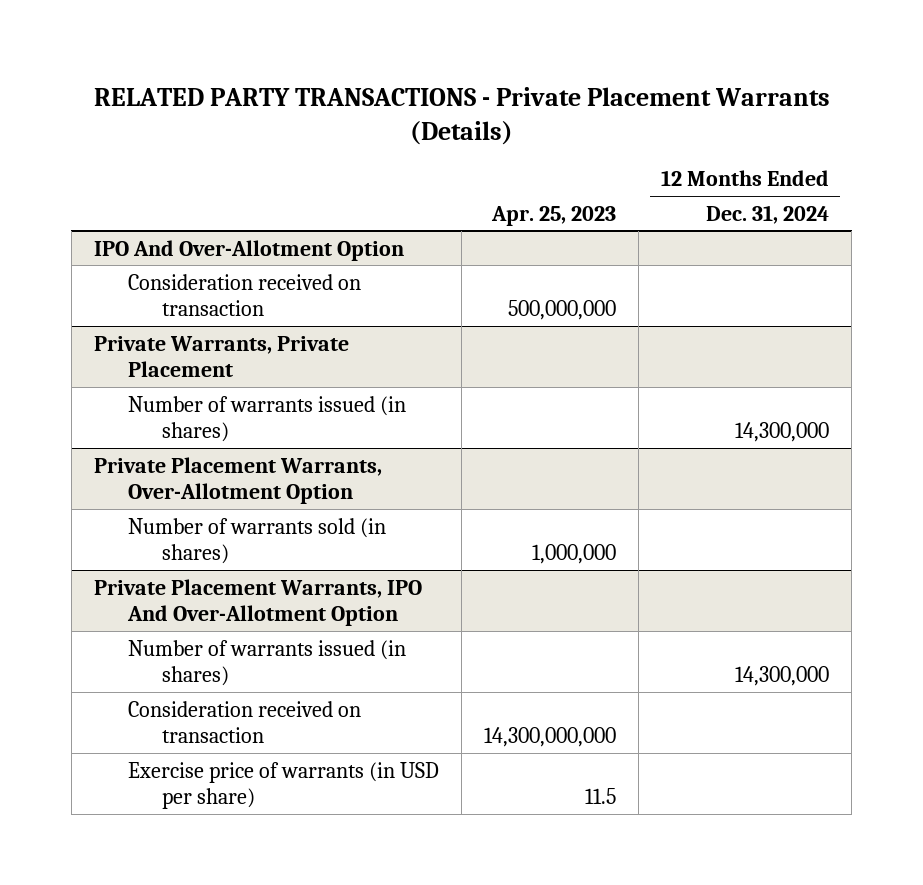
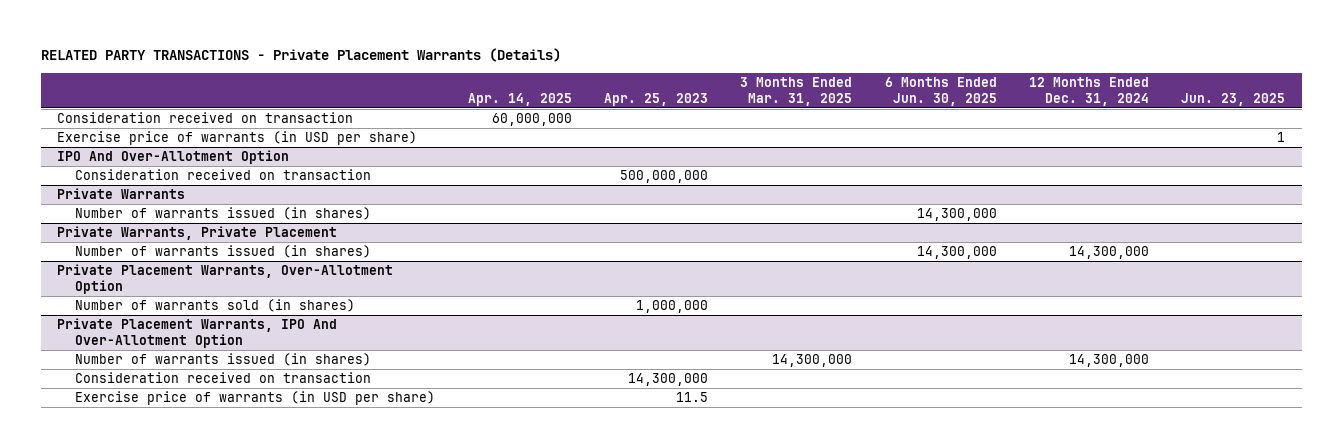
none -> [467,92,572,106] Apr. 14, 2025
none -> [740,76,853,106] 3 Months Ended Mar. 31, 2025
none -> [884,76,997,106] 6 Months Ended Jun. 30, 2025
none -> [1181,92,1286,106] Jun. 23, 2025
none -> [57,112,354,124] Consideration received on transaction
none -> [57,131,418,146] Exercise price of warrants (in USD per share)
none -> [57,188,186,200] Private Warrants
none -> [75,207,372,221] Number of warrants issued (in shares)
[483,727,616,748] 14,300,000,000 -> [627,373,708,387] 14,300,000

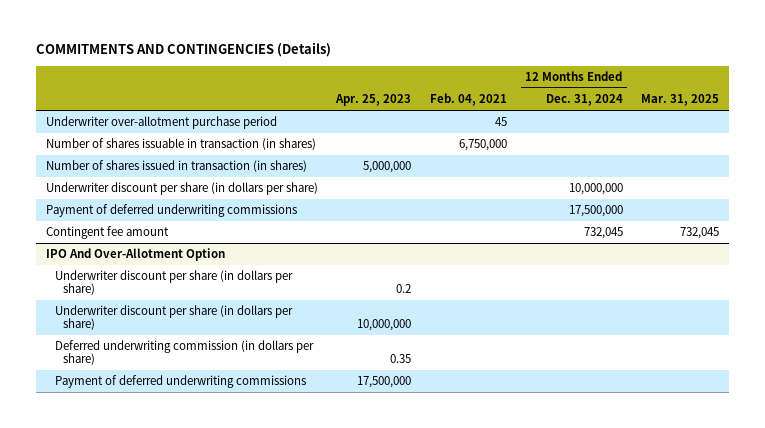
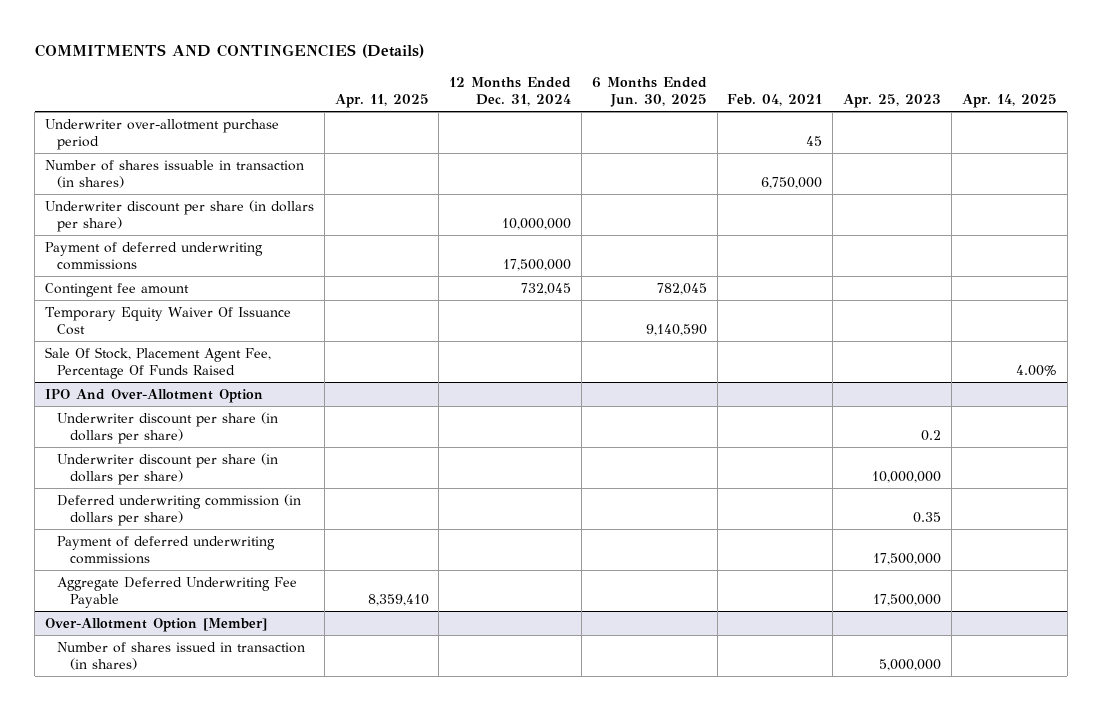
[641,94,720,107] Mar. 31, 2025 -> none
none -> [334,93,429,108] Apr. 11, 2025
none -> [591,77,707,107] 6 Months Ended Jun. 30, 2025
none -> [961,93,1057,108] Apr. 14, 2025
[45,160,307,173] Number of shares issued in transaction (in shares) -> none
none -> [44,306,291,335] Temporary Equity Waiver Of Issuance Cost
none -> [44,346,271,379] Sale Of Stock, Placement Agent Fee, Percentage Of Funds Raised
none -> [57,576,298,608] Aggregate Deferred Underwriting Fee Payable
none -> [44,617,267,632] Over-Allotment Option [Member]
none -> [57,641,306,670] Number of shares issued in transaction (in shares)

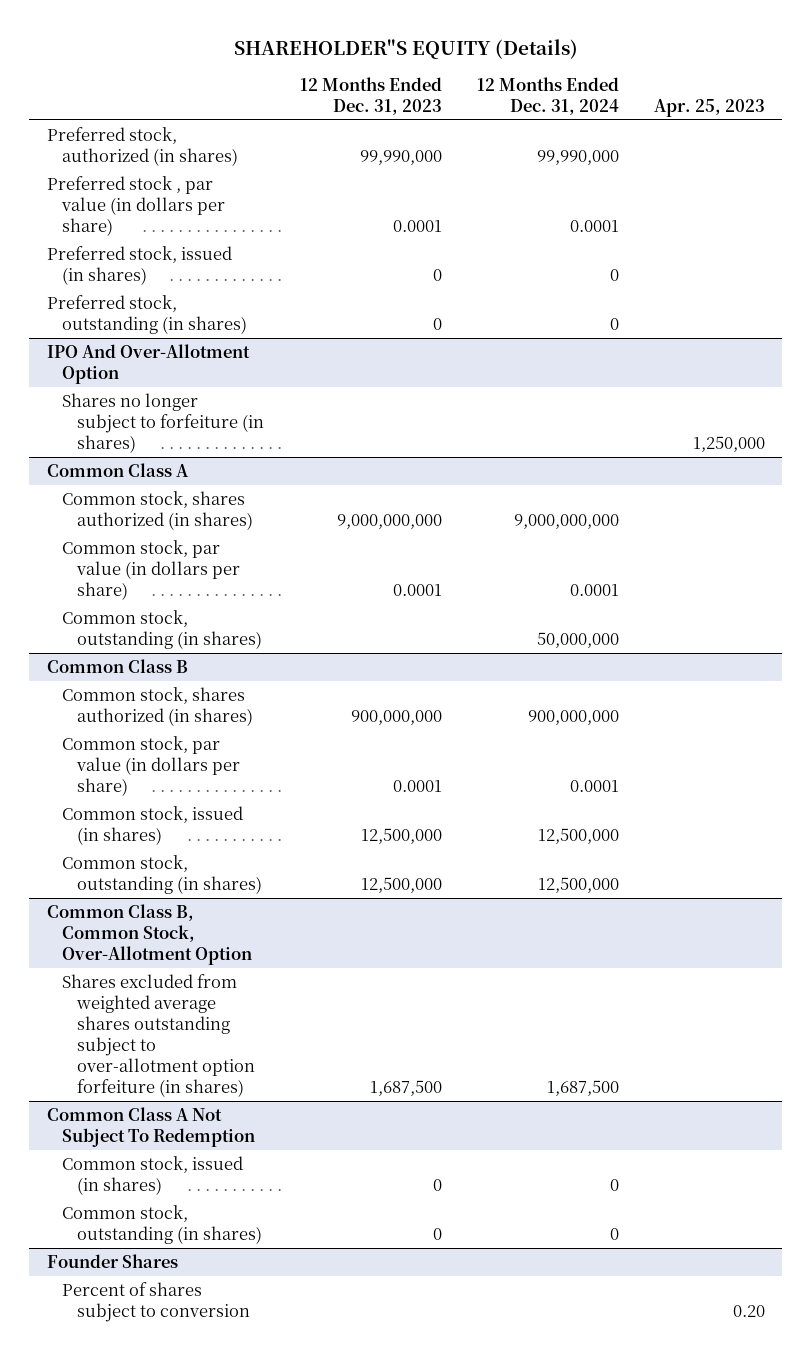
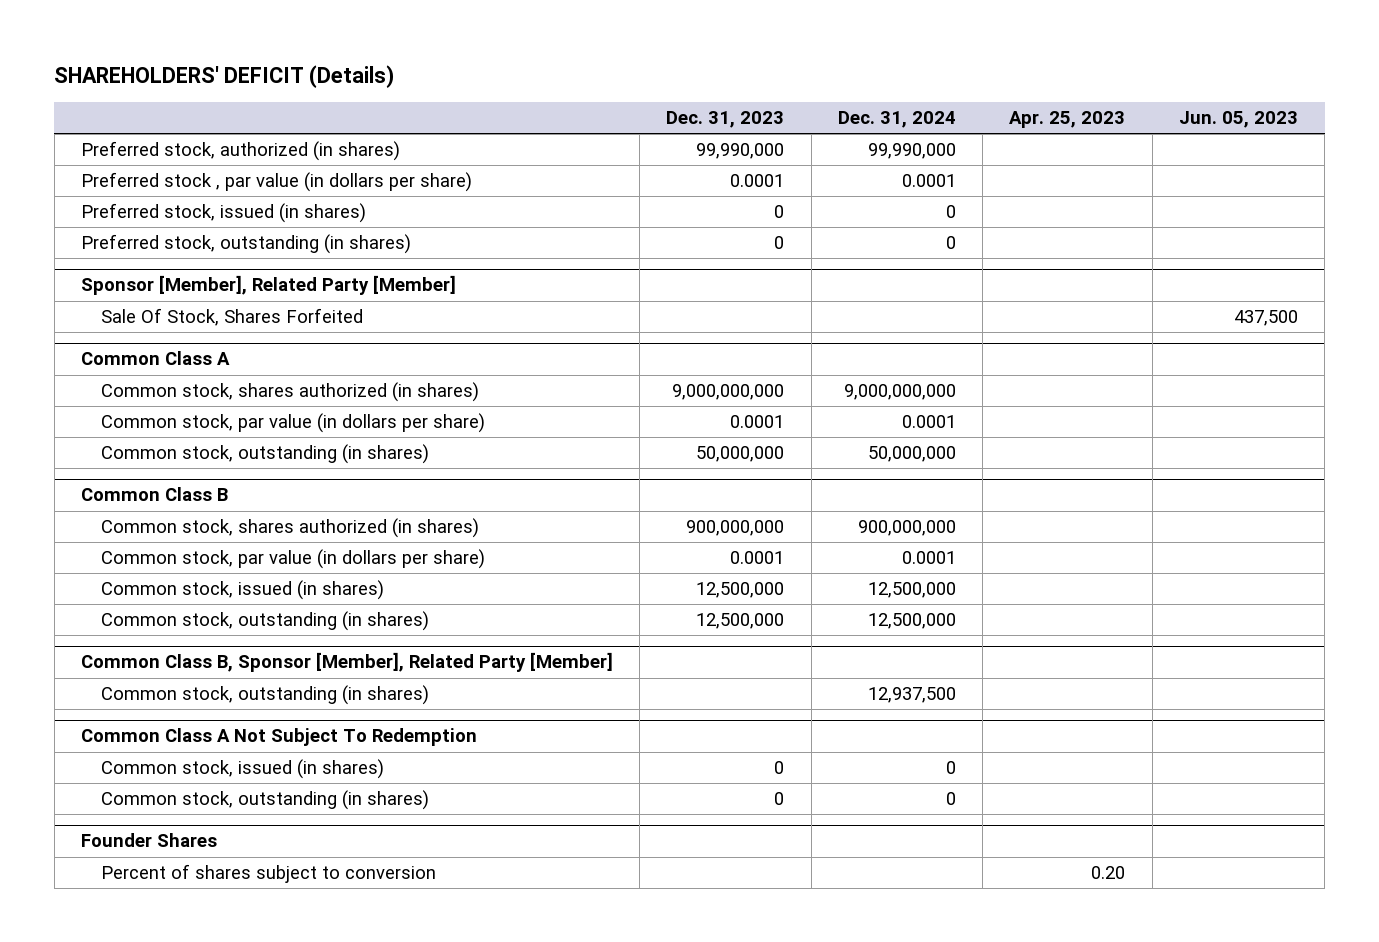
[233,38,578,59] SHAREHOLDER"S EQUITY (Details) -> [54,65,395,89] SHAREHOLDERS' DEFICIT (Details)
[299,76,442,115] 12 Months Ended Dec. 31, 2023 -> none
[476,76,619,115] 12 Months Ended Dec. 31, 2024 -> none
none -> [666,111,785,129] Dec. 31, 2023
none -> [837,111,956,129] Dec. 31, 2024
none -> [1178,111,1298,129] Jun. 05, 2023
[46,343,250,384] IPO And Over-Allotment Option -> none
[62,392,265,453] Shares no longer subject to forfeiture (in shares) -> none
none -> [80,275,456,296] Sponsor [Member], Related Party [Member]
none -> [100,308,363,327] Sale Of Stock, Shares Forfeited
[46,903,253,965] Common Class B, Common Stock, Over-Allotment Option -> none
[62,973,256,1097] Shares excluded from weighted average shares outstanding subject to over-allotment option forfeiture (in shares) -> none
none -> [80,652,613,673] Common Class B, Sponsor [Member], Related Party [Member]
none -> [100,685,429,706] Common stock, outstanding (in shares)

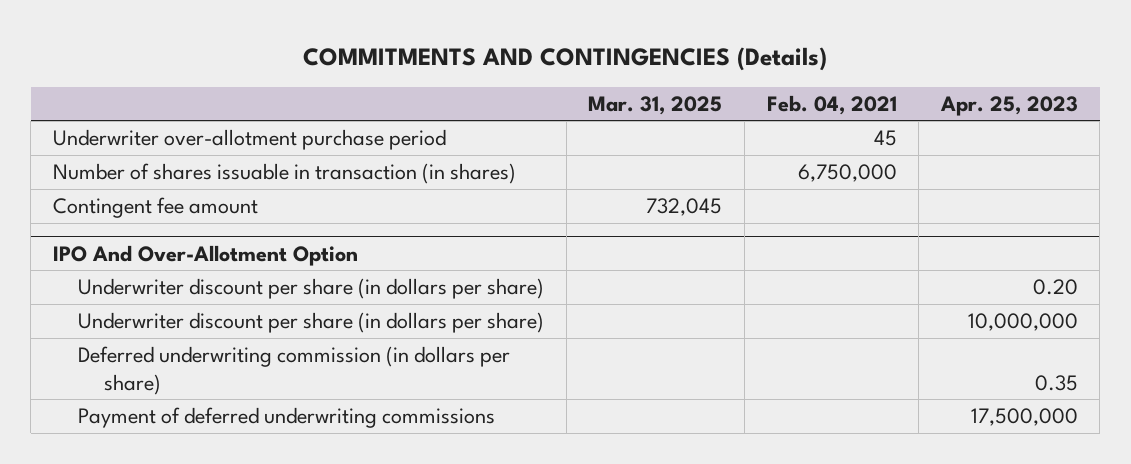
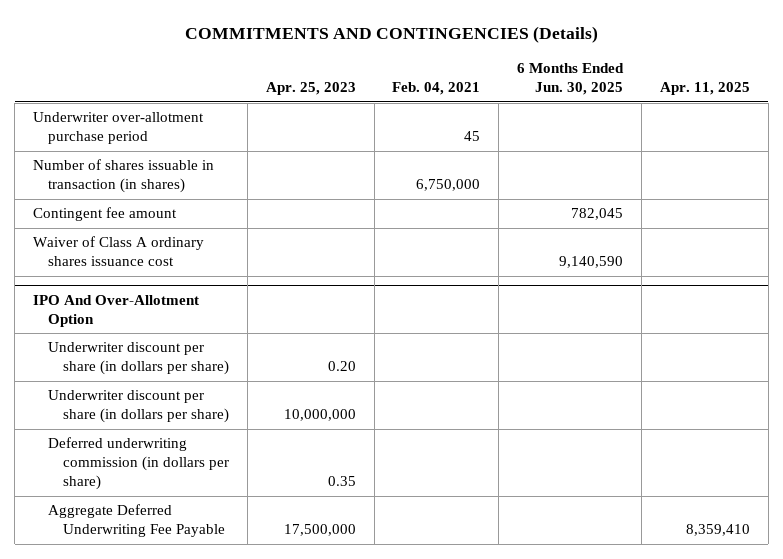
[588,95,723,115] Mar. 31, 2025 -> none
none -> [517,63,625,96] 6 Months Ended Jun. 30, 2025
none -> [659,82,750,96] Apr. 11, 2025
none -> [33,236,205,267] Waiver of Class A ordinary shares issuance cost
[78,407,496,429] Payment of deferred underwriting commissions -> [48,504,226,538] Aggregate Deferred Underwriting Fee Payable

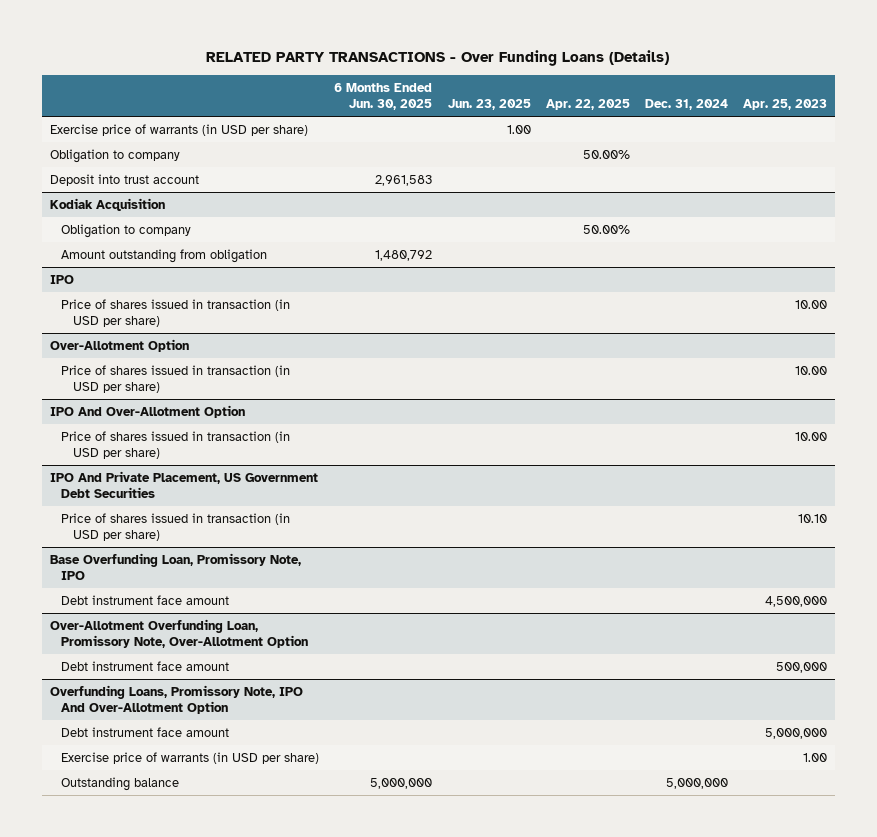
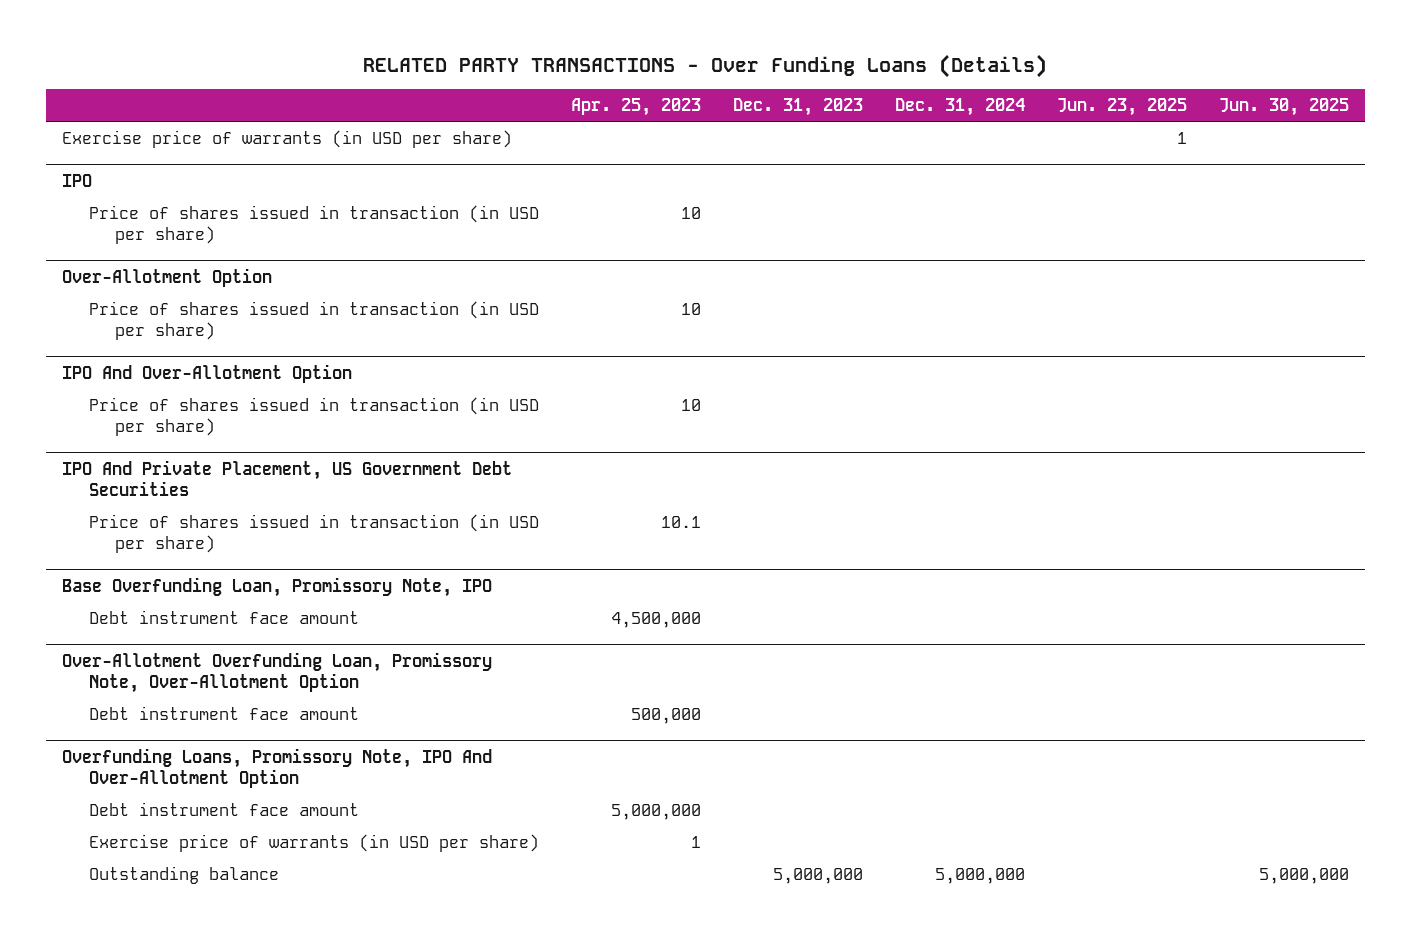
[334,83,433,110] 6 Months Ended Jun. 30, 2025 -> none
[545,98,630,110] Apr. 22, 2025 -> none
none -> [732,98,863,117] Dec. 31, 2023
none -> [1218,98,1349,117] Jun. 30, 2025
[49,149,180,164] Obligation to company -> none
[49,174,199,187] Deposit into trust account -> none
[49,198,165,212] Kodiak Acquisition -> none
[61,224,192,239] Obligation to company -> none
[61,249,268,264] Amount outstanding from obligation -> none
[506,125,531,135] 1.00 -> [1176,131,1187,144] 1
[795,300,828,310] 10.00 -> [680,206,701,219] 10
[795,366,828,376] 10.00 -> [680,302,701,315] 10
[795,432,828,442] 10.00 -> [680,398,701,411] 10
[798,514,828,524] 10.10 -> [660,515,701,528] 10.1
[803,753,828,763] 1.00 -> [690,835,701,848] 1

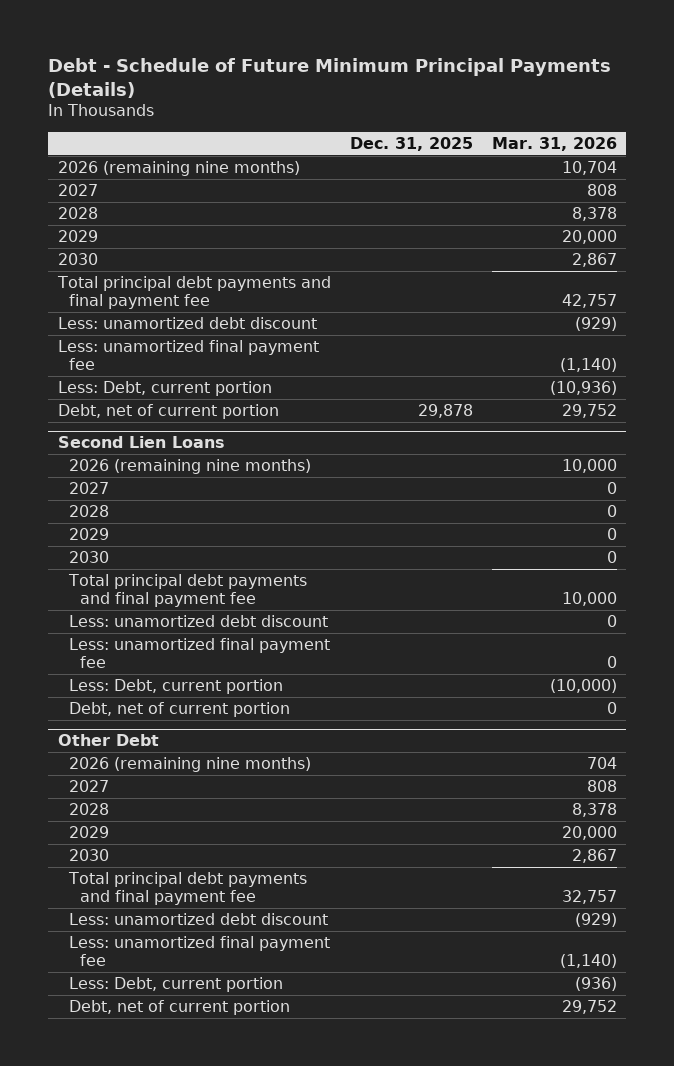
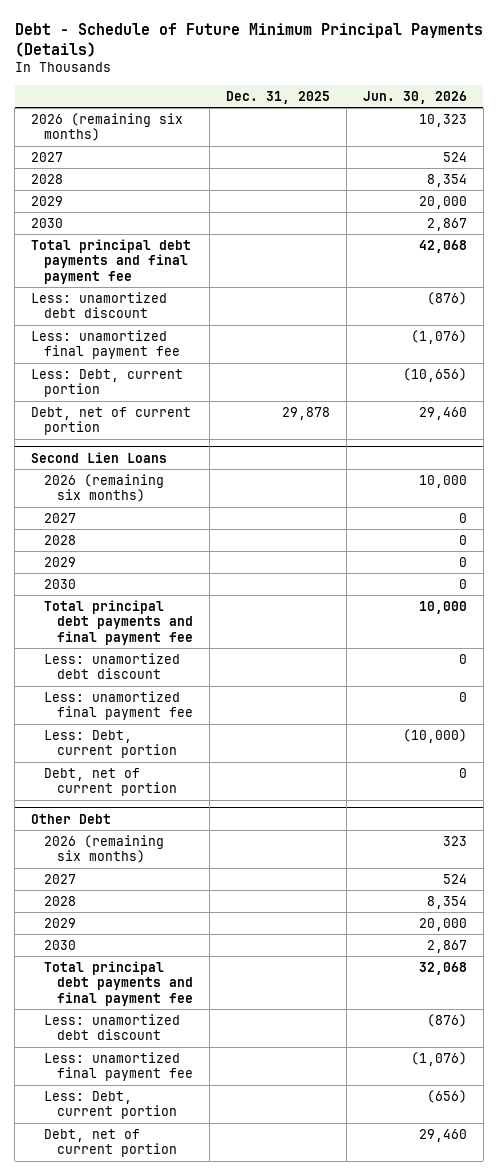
[491,136,617,151] Mar. 31, 2026 -> none
none -> [362,91,467,105] Jun. 30, 2026
[57,161,300,177] 2026 (remaining nine months) -> [31,112,184,142] 2026 (remaining six months)
[68,459,311,475] 2026 (remaining nine months) -> [43,473,164,503] 2026 (remaining six months)
[68,757,311,773] 2026 (remaining nine months) -> [43,834,164,864] 2026 (remaining six months)

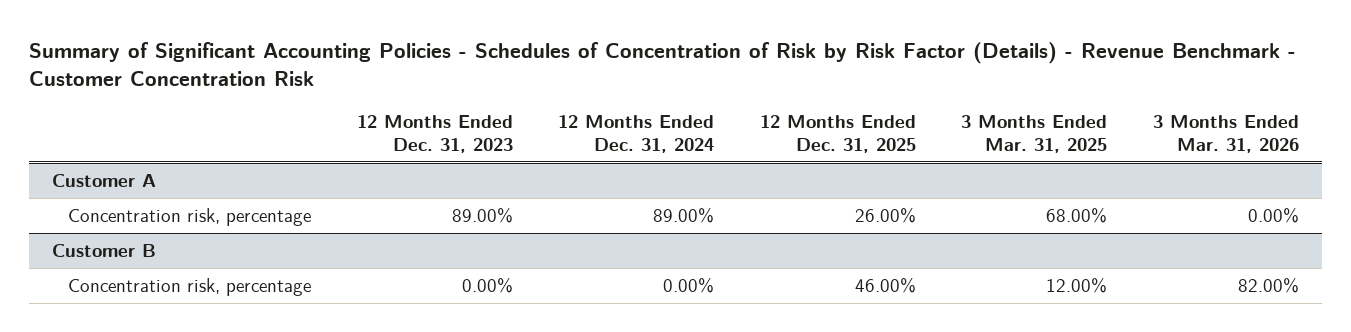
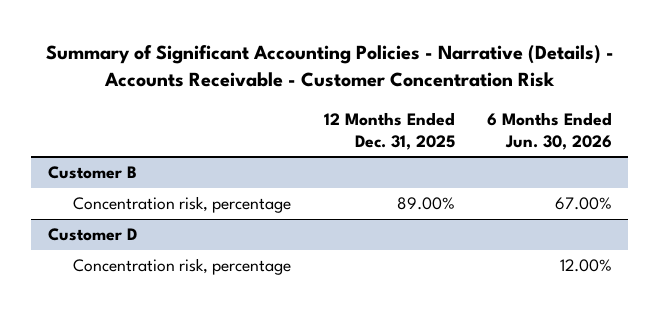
[29,41,1297,87] Summary of Significant Accounting Policies - Schedules of Concentration of Risk by Risk Factor (Details) - Revenue Benchmark - Customer Concentration Risk -> [45,44,614,87] Summary of Significant Accounting Policies - Narrative (Details) - Accounts Receivable - Customer Concentration Risk
[356,115,513,153] 12 Months Ended Dec. 31, 2023 -> none
[558,115,715,153] 12 Months Ended Dec. 31, 2024 -> none
[961,115,1108,153] 3 Months Ended Mar. 31, 2025 -> none
[1152,115,1299,153] 3 Months Ended Mar. 31, 2026 -> none
none -> [487,111,613,150] 6 Months Ended Jun. 30, 2026
[51,173,156,187] Customer A -> none
[68,207,312,226] Concentration risk, percentage -> none
[854,276,916,293] 46.00% -> [396,197,455,211] 89.00%
none -> [47,228,137,242] Customer D
none -> [73,258,292,276] Concentration risk, percentage

